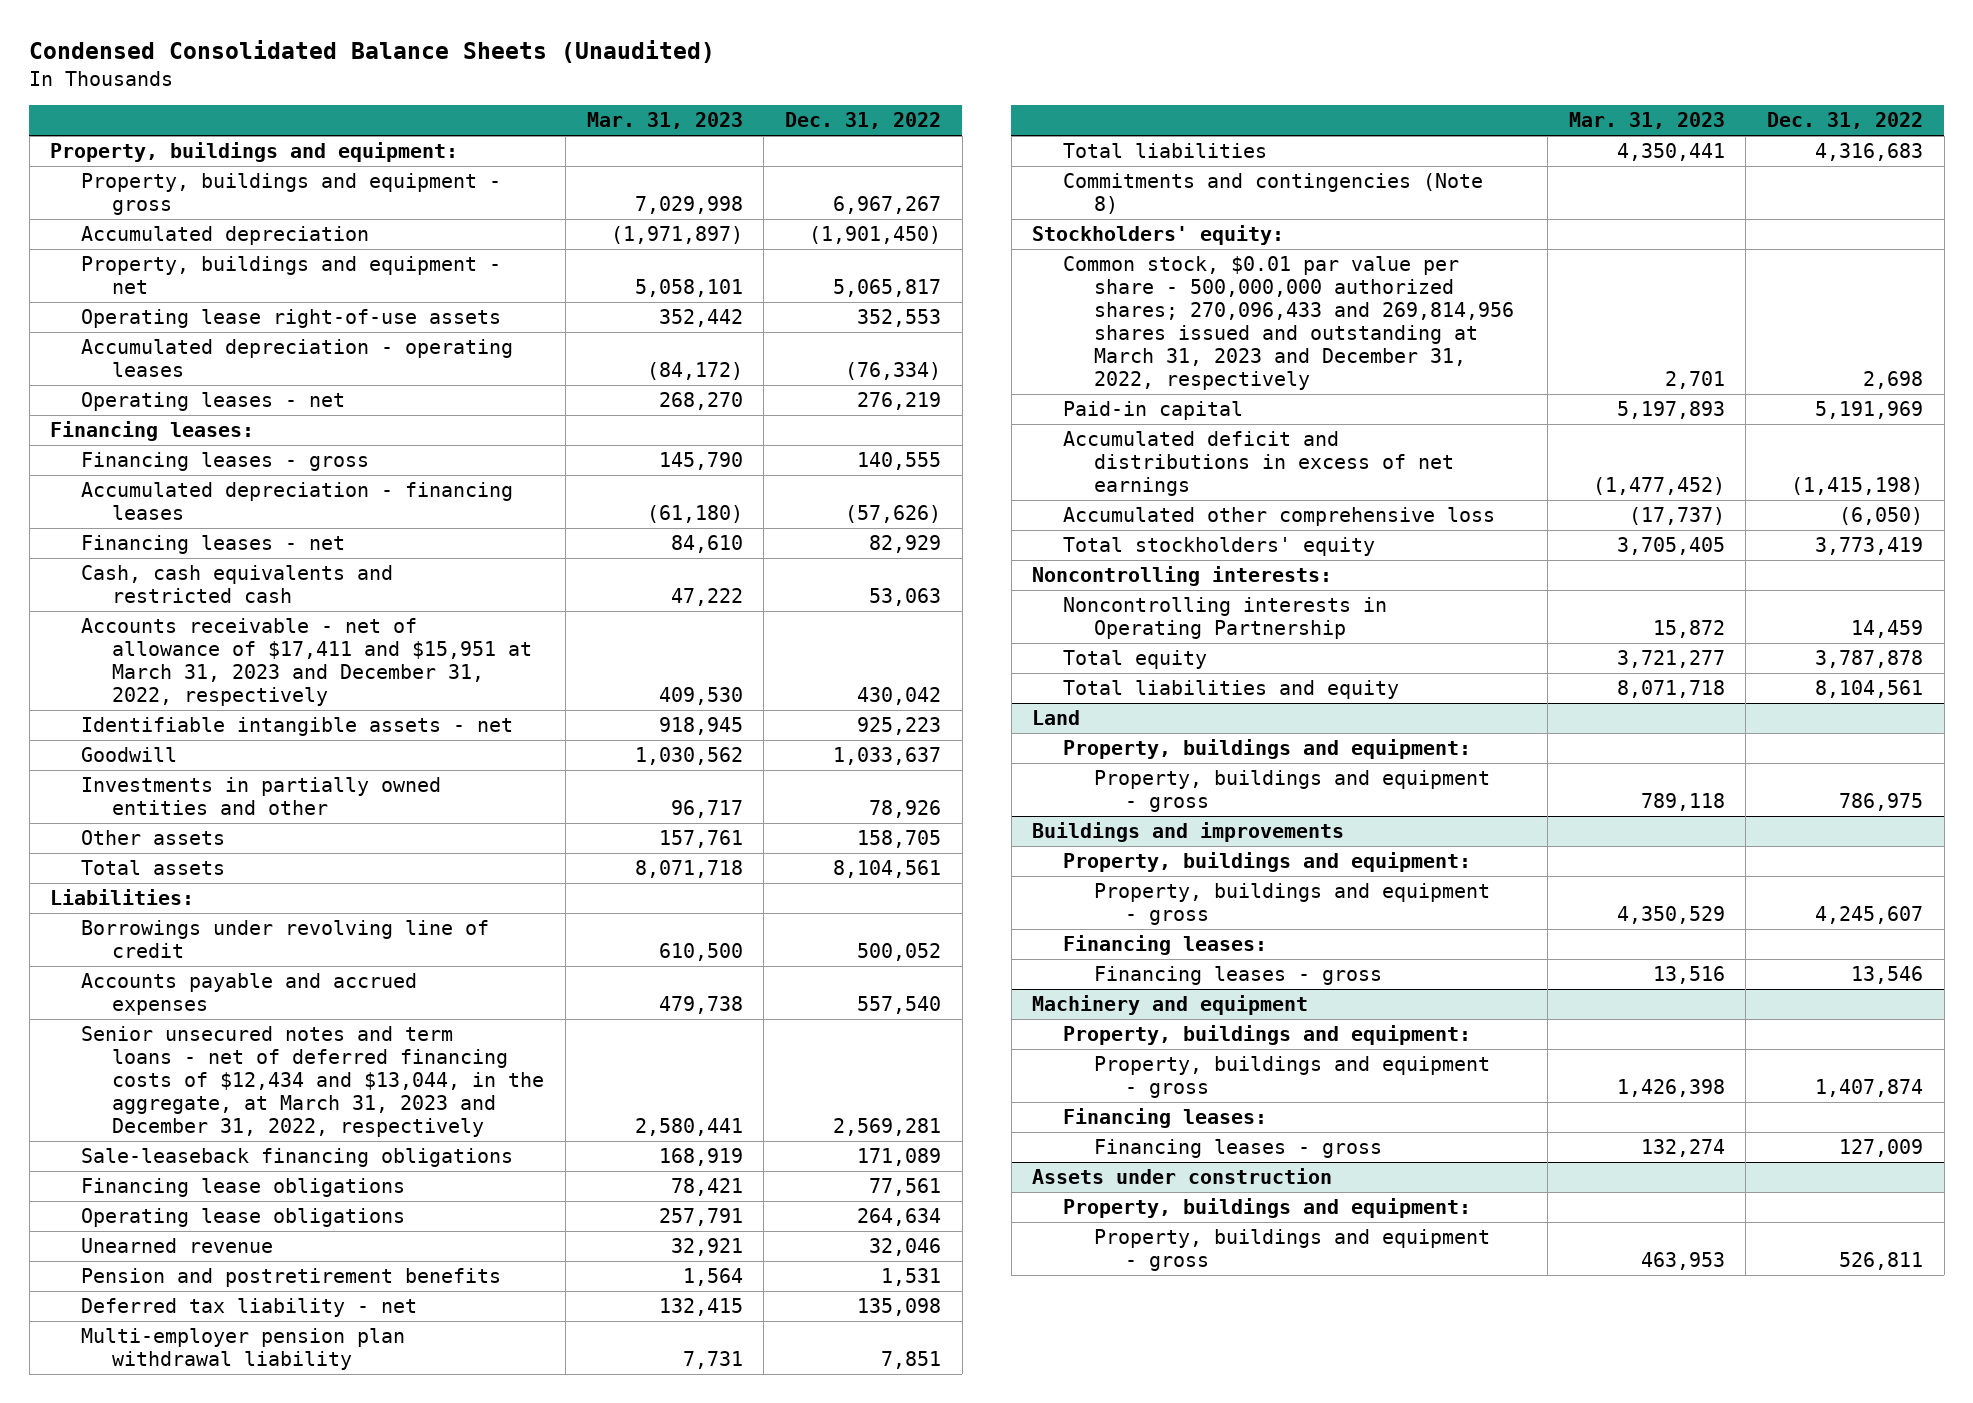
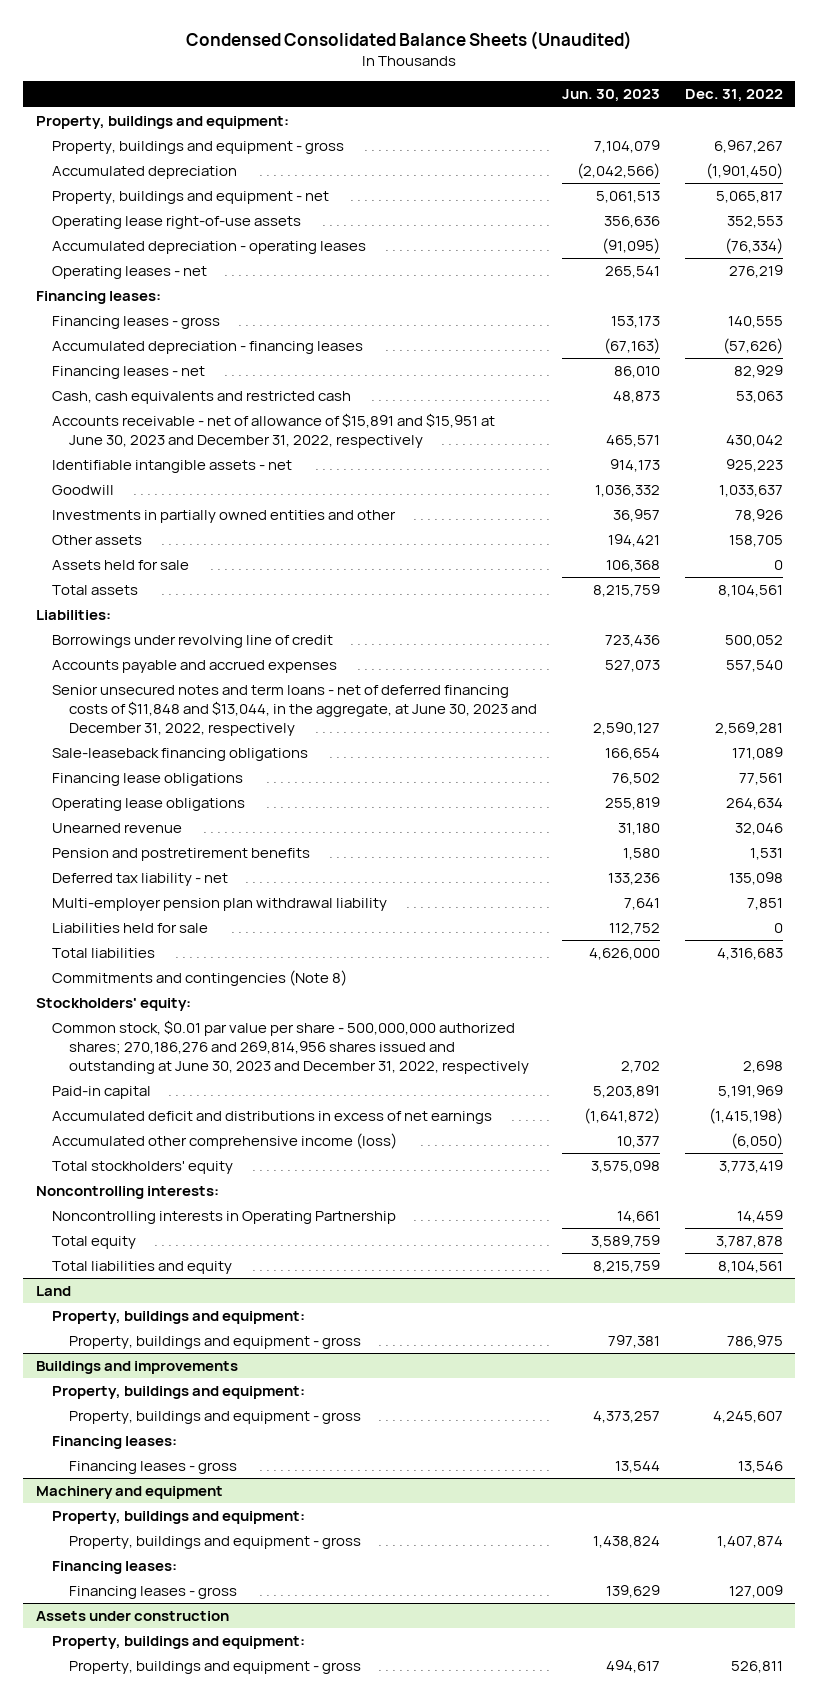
[586,112,743,130] Mar. 31, 2023 -> none
none -> [561,89,660,103] Jun. 30, 2023
[81,617,533,707] Accounts receivable - net of allowance of $17,411 and $15,951 at March 31, 2023 and December 31, 2022, respectively -> [52,413,496,449] Accounts receivable - net of allowance of $15,891 and $15,951 at June 30, 2023 and December 31, 2022, respectively
none -> [52,560,190,571] Assets held for sale
[81,1025,545,1138] Senior unsecured notes and term loans - net of deferred financing costs of $12,434 and $13,044, in the aggregate, at March 31, 2023 and December 31, 2022, respectively -> [52,685,538,737] Senior unsecured notes and term loans - net of deferred financing costs of $11,848 and $13,044, in the aggregate, at June 30, 2023 and December 31, 2022, respectively
none -> [52,923,209,934] Liabilities held for sale
[1063,255,1515,391] Common stock, $0.01 par value per share - 500,000,000 authorized shares; 270,096,433 and 269,814,956 shares issued and outstanding at March 31, 2023 and December 31, 2022, respectively -> [52,1020,530,1075] Common stock, $0.01 par value per share - 500,000,000 authorized shares; 270,186,276 and 269,814,956 shares issued and outstanding at June 30, 2023 and December 31, 2022, respectively
[1063,506,1496,526] Accumulated other comprehensive loss -> [52,1133,398,1150] Accumulated other comprehensive income (loss)

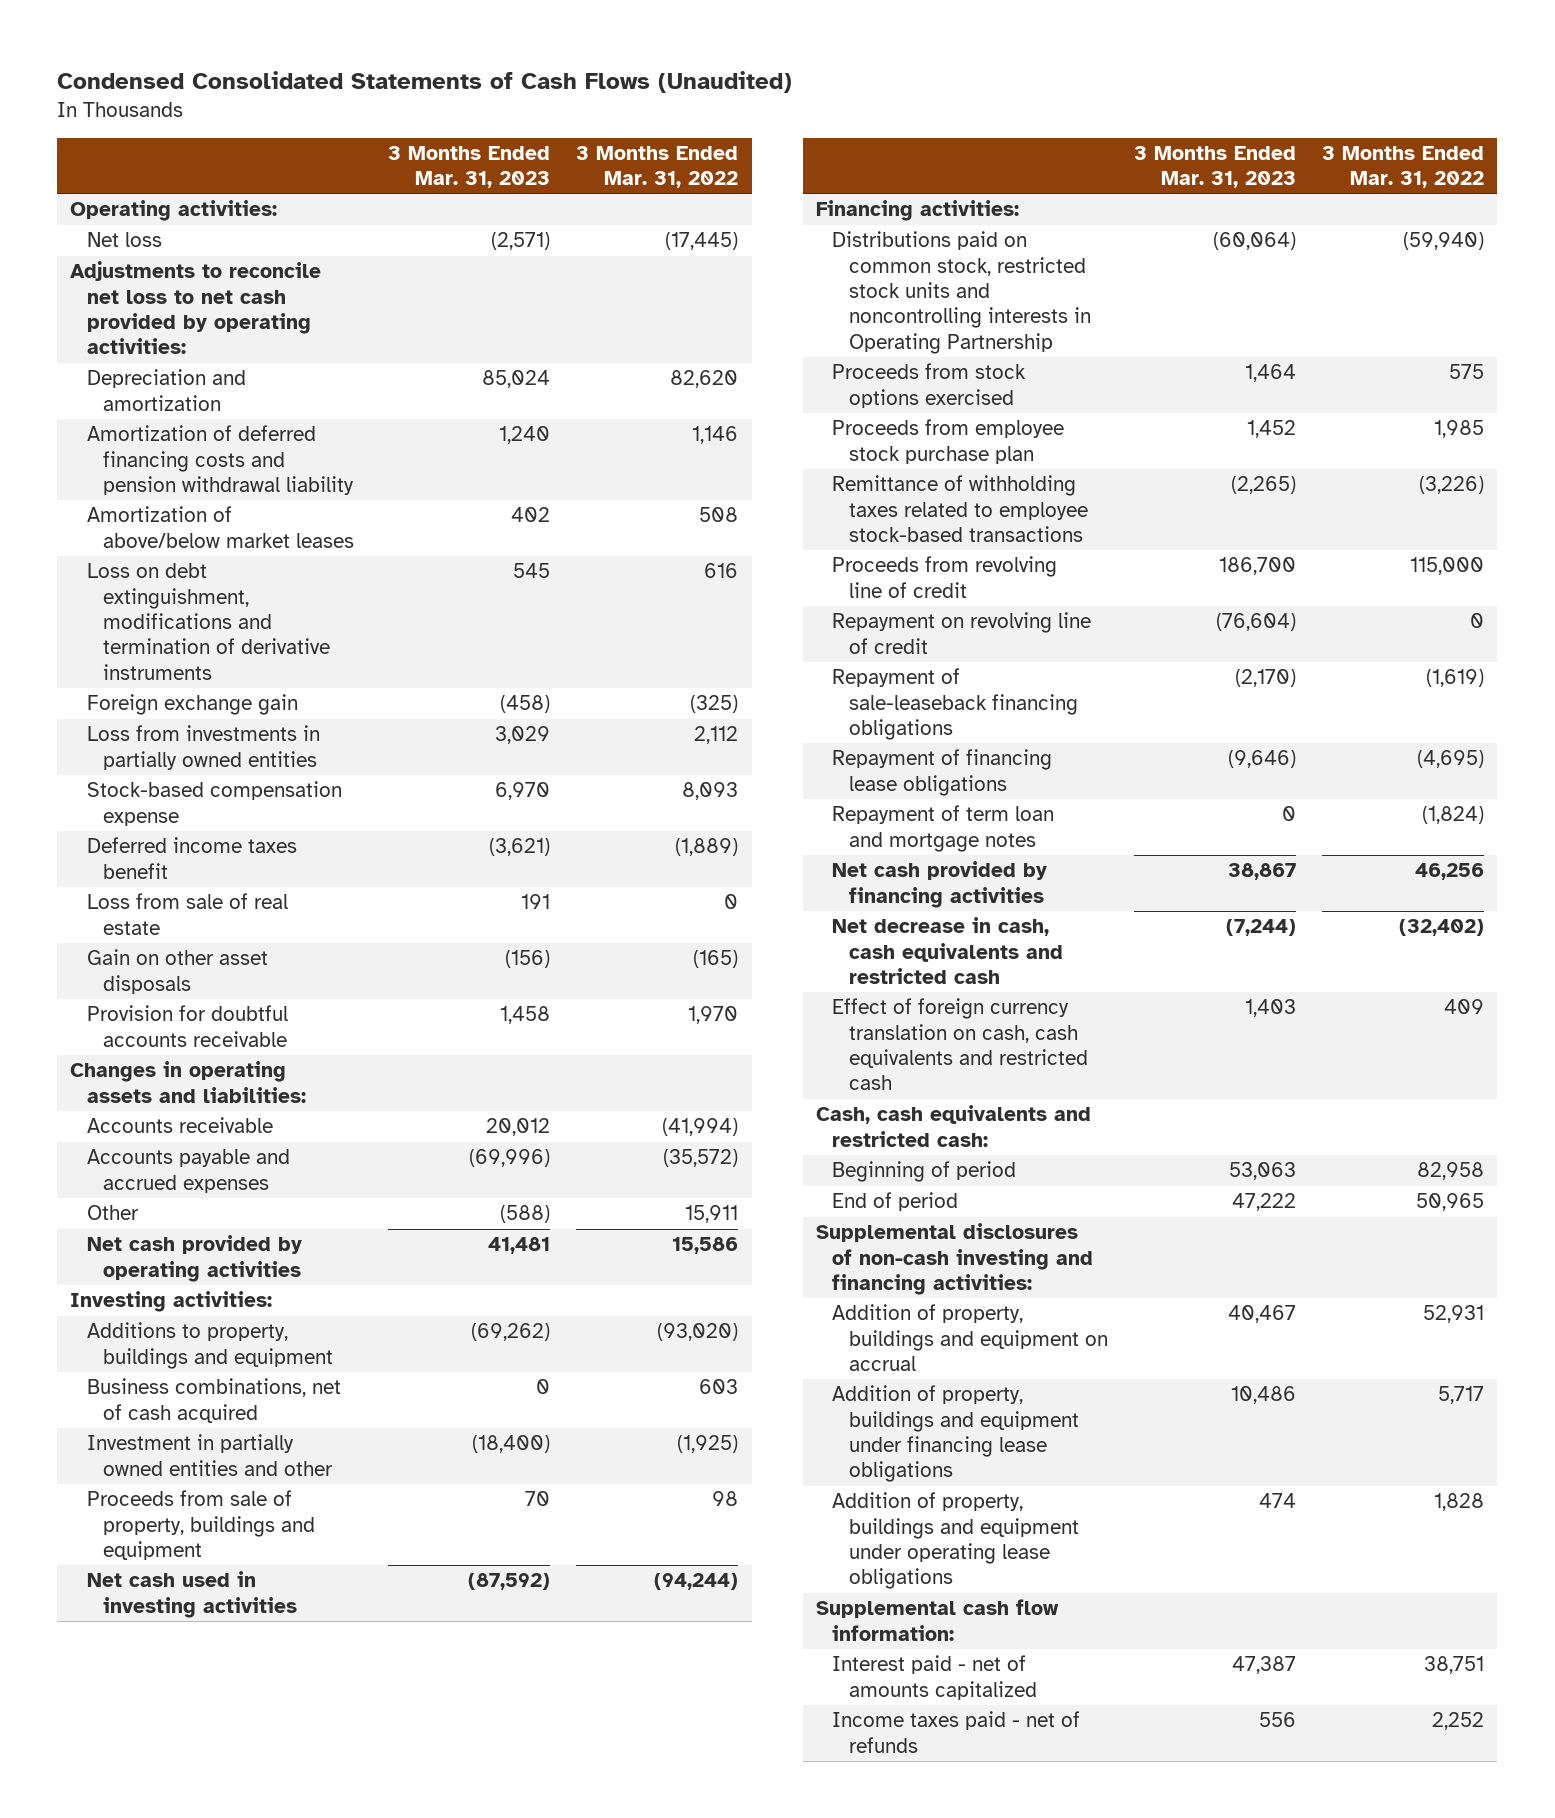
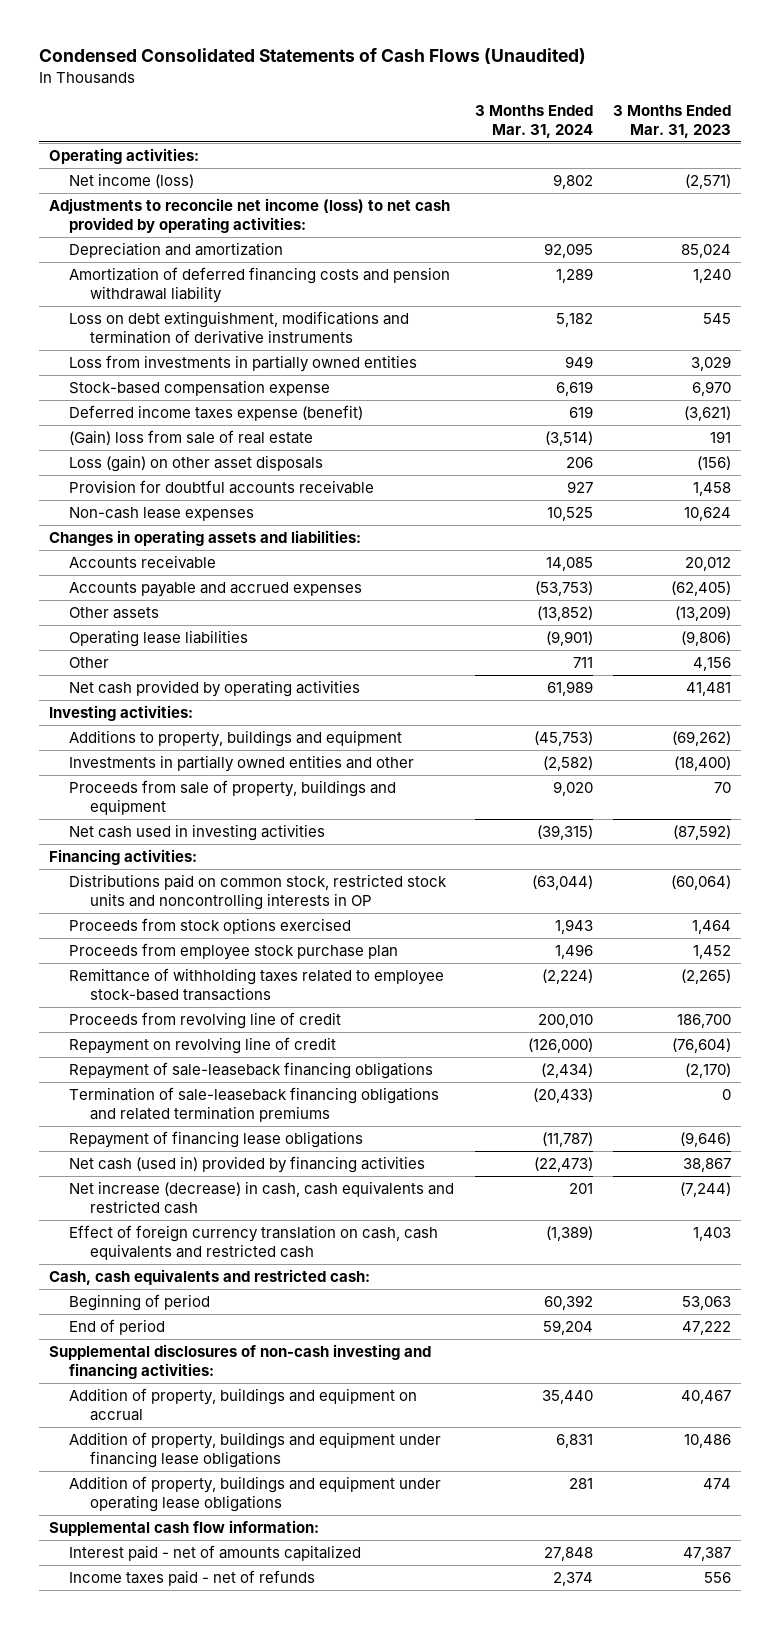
[576,145,739,189] 3 Months Ended Mar. 31, 2022 -> none
none -> [474,104,593,138] 3 Months Ended Mar. 31, 2024
[86,232,162,248] Net loss -> [69,173,195,189] Net income (loss)
[70,261,322,355] Adjustments to reconcile net loss to net cash provided by operating activities: -> [49,198,451,233] Adjustments to reconcile net income (loss) to net cash provided by operating activities:
[86,506,354,548] Amortization of above/below market leases -> none
[86,694,298,716] Foreign exchange gain -> none
[86,837,297,879] Deferred income taxes benefit -> [69,405,364,422] Deferred income taxes expense (benefit)
[86,893,288,935] Loss from sale of real estate -> [69,430,314,446] (Gain) loss from sale of real estate
[86,949,268,994] Gain on other asset disposals -> [69,455,324,473] Loss (gain) on other asset disposals
none -> [69,507,255,522] Non-cash lease expenses
[469,1149,551,1168] (69,996) -> [670,581,731,597] (62,405)
none -> [69,607,160,620] Other assets
none -> [69,630,249,648] Operating lease liabilities
[500,1205,551,1224] (588) -> [692,657,731,672] 4,156
[86,1378,341,1423] Business combinations, net of cash acquired -> none
[86,1434,333,1476] Investment in partially owned entities and other -> [69,755,415,773] Investments in partially owned entities and other
[832,231,1091,354] Distributions paid on common stock, restricted stock units and noncontrolling interests in Operating Partnership -> [69,874,448,910] Distributions paid on common stock, restricted stock units and noncontrolling interests in OP
none -> [69,1087,440,1122] Termination of sale-leaseback financing obligations and related termination premiums
[832,805,1055,852] Repayment of term loan and mortgage notes -> none
[832,861,1048,908] Net cash provided by financing activities -> [69,1156,426,1174] Net cash (used in) provided by financing activities
[832,917,1063,984] Net decrease in cash, cash equivalents and restricted cash -> [69,1181,455,1214] Net increase (decrease) in cash, cash equivalents and restricted cash

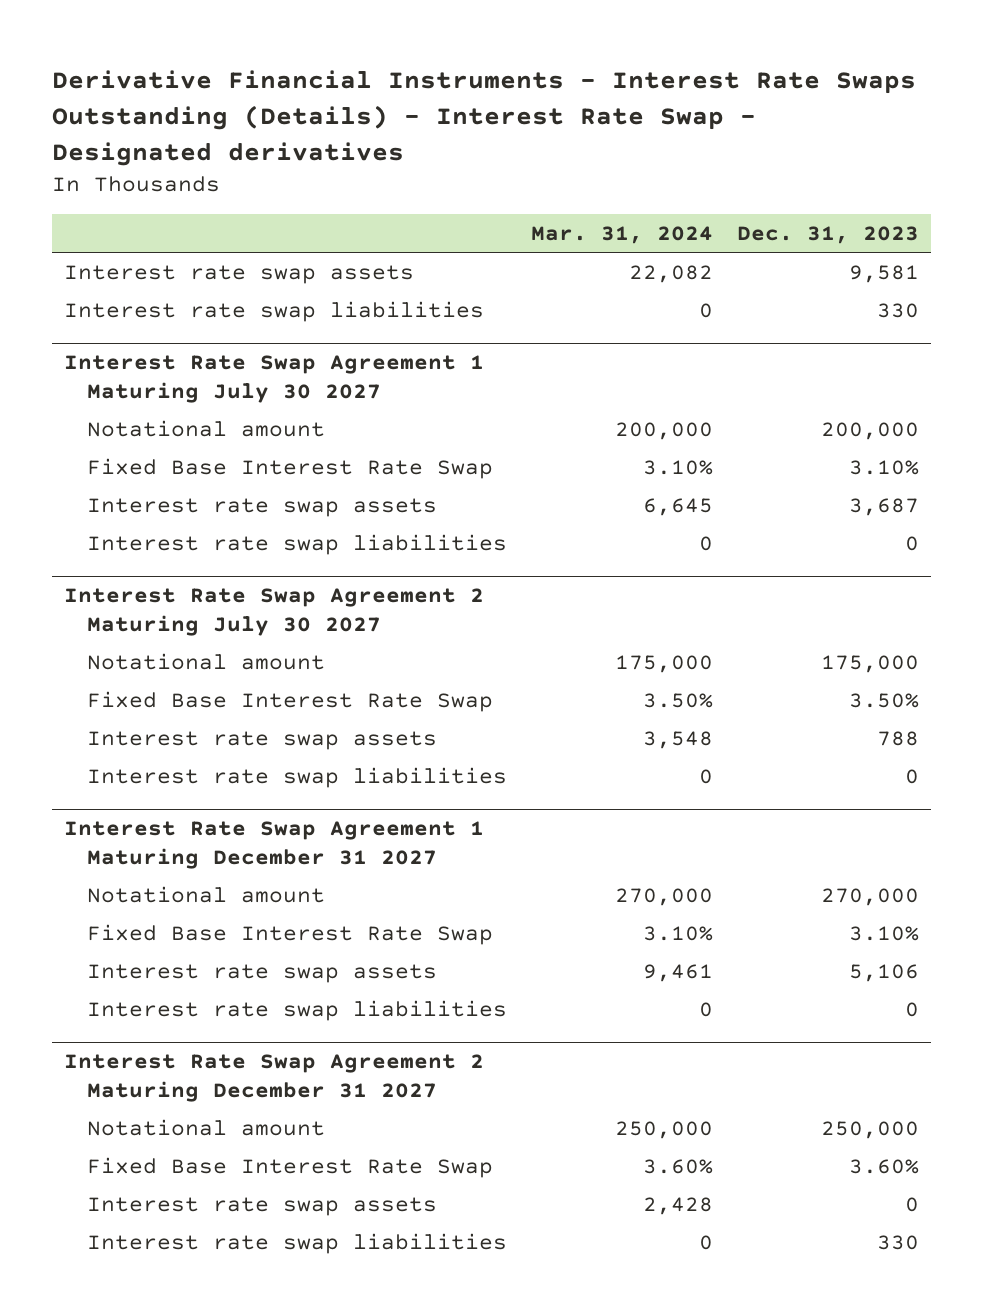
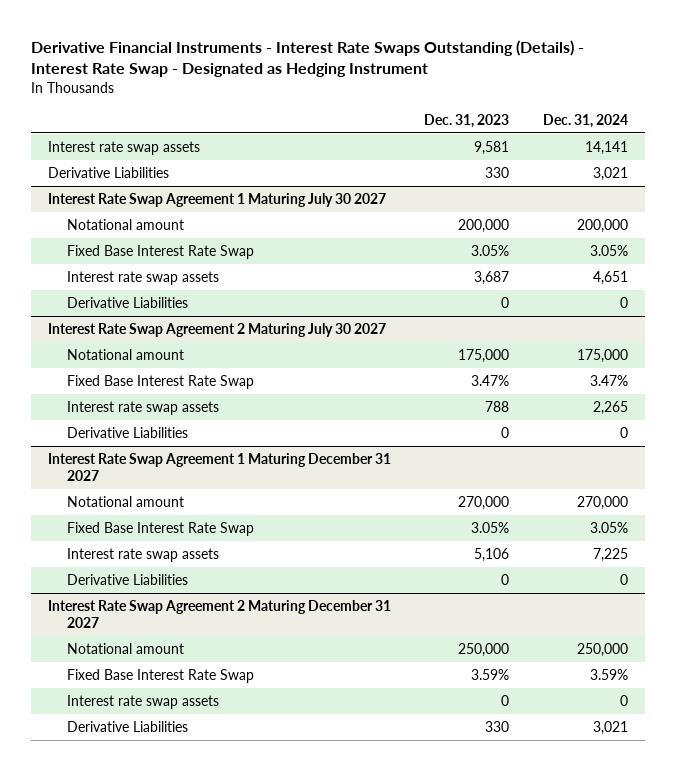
[52,70,917,166] Derivative Financial Instruments - Interest Rate Swaps Outstanding (Details) - Interest Rate Swap - Designated derivatives -> [30,39,584,78] Derivative Financial Instruments - Interest Rate Swaps Outstanding (Details) - Interest Rate Swap - Designated as Hedging Instrument
[531,226,714,245] Mar. 31, 2024 -> none
none -> [542,113,628,128] Dec. 31, 2024
[64,300,485,322] Interest rate swap liabilities -> [47,167,169,179] Derivative Liabilities
[849,459,920,475] 3.10% -> [471,245,510,257] 3.05%
[87,533,508,555] Interest rate swap liabilities -> [66,297,188,309] Derivative Liabilities
[849,692,920,708] 3.50% -> [471,375,510,387] 3.47%
[87,766,508,788] Interest rate swap liabilities -> [66,427,188,439] Derivative Liabilities
[849,925,920,941] 3.10% -> [471,522,510,534] 3.05%
[87,999,508,1021] Interest rate swap liabilities -> [66,574,188,586] Derivative Liabilities
[849,1158,920,1174] 3.60% -> [471,669,510,681] 3.59%
[87,1232,508,1254] Interest rate swap liabilities -> [66,721,188,733] Derivative Liabilities

